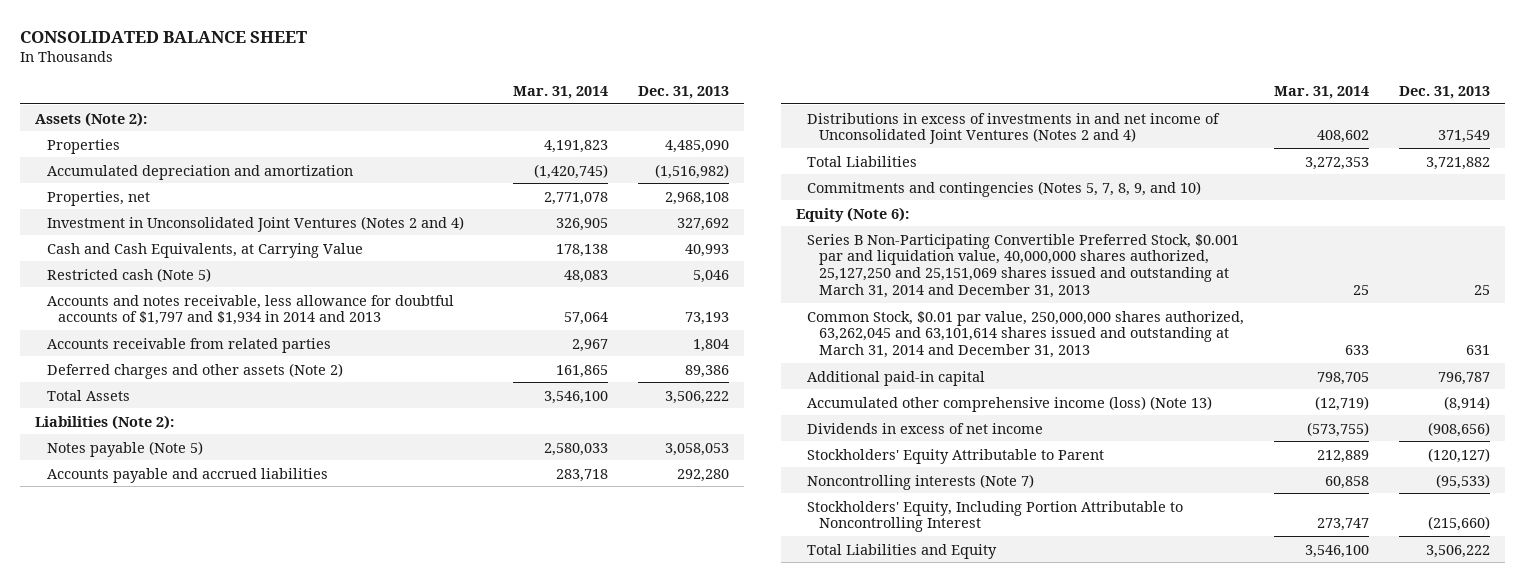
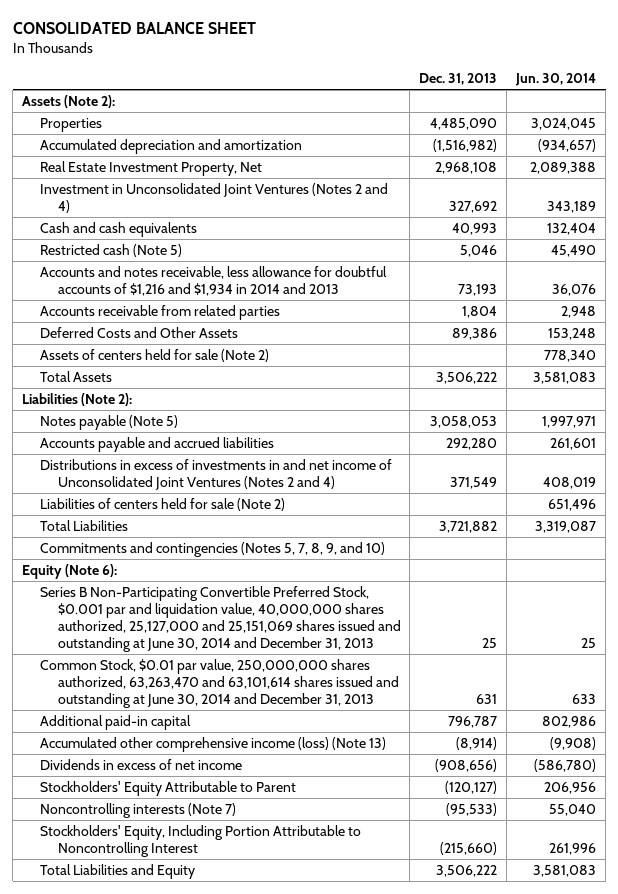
[513,85,609,99] Mar. 31, 2014 -> none
none -> [515,72,597,86] Jun. 30, 2014
[46,190,150,206] Properties, net -> [39,160,262,176] Real Estate Investment Property, Net
[46,242,363,258] Cash and Cash Equivalents, at Carrying Value -> [39,221,197,237] Cash and cash equivalents
[46,294,454,326] Accounts and notes receivable, less allowance for doubtful accounts of $1,797 and $1,934 in 2014 and 2013 -> [39,265,387,296] Accounts and notes receivable, less allowance for doubtful accounts of $1,216 and $1,934 in 2014 and 2013
[46,362,343,379] Deferred charges and other assets (Note 2) -> [39,326,238,338] Deferred Costs and Other Assets
none -> [39,348,269,362] Assets of centers held for sale (Note 2)
none -> [39,497,285,511] Liabilities of centers held for sale (Note 2)
[807,233,1240,299] Series B Non-Participating Convertible Preferred Stock, $0.001 par and liquidation value, 40,000,000 shares authorized, 25,127,250 and 25,151,069 shares issued and outstanding at March 31, 2014 and December 31, 2013 -> [39,585,401,652] Series B Non-Participating Convertible Preferred Stock, $0.001 par and liquidation value, 40,000,000 shares authorized, 25,127,000 and 25,151,069 shares issued and outstanding at June 30, 2014 and December 31, 2013
[807,310,1245,359] Common Stock, $0.01 par value, 250,000,000 shares authorized, 63,262,045 and 63,101,614 shares issued and outstanding at March 31, 2014 and December 31, 2013 -> [39,658,399,708] Common Stock, $0.01 par value, 250,000,000 shares authorized, 63,263,470 and 63,101,614 shares issued and outstanding at June 30, 2014 and December 31, 2013

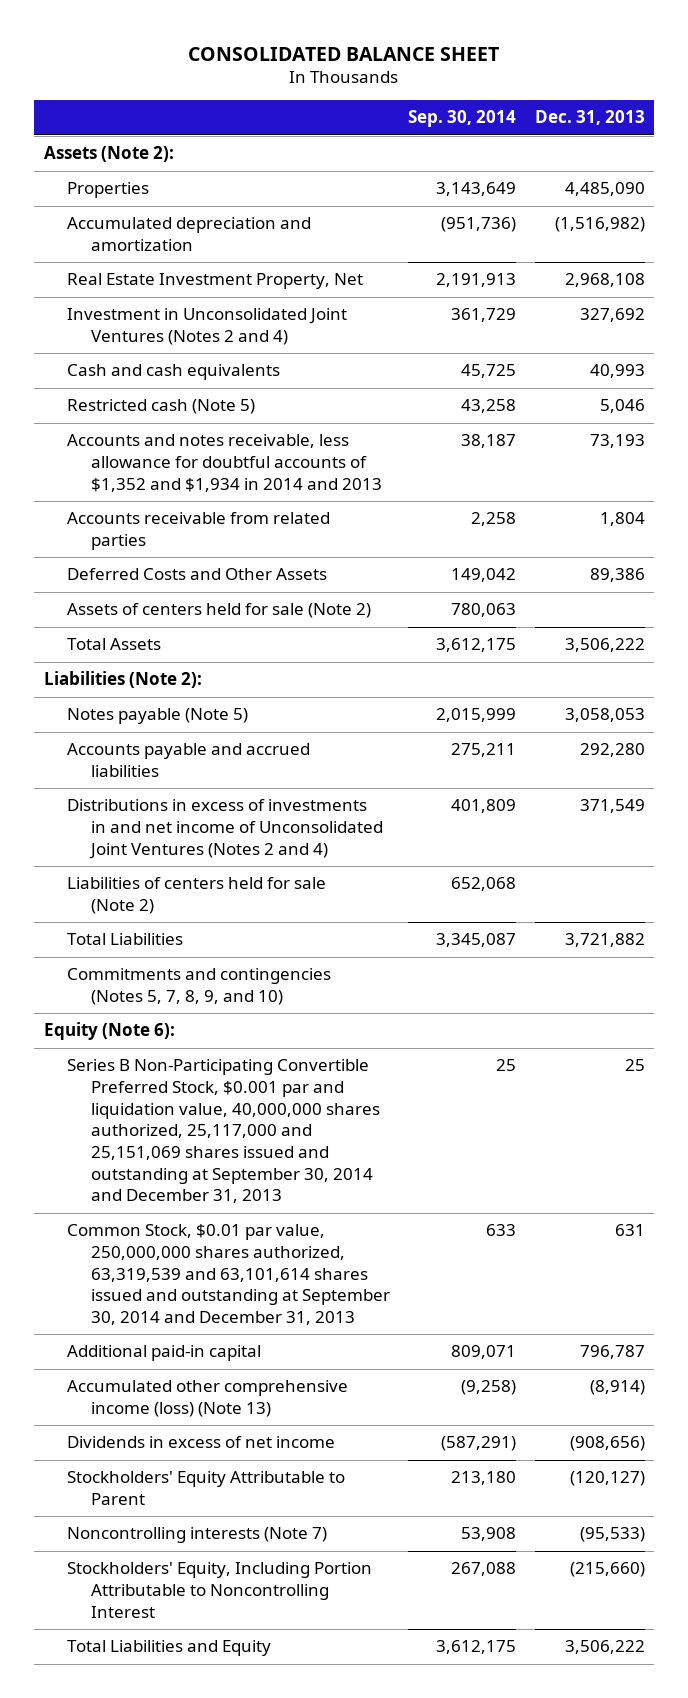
[515,72,597,86] Jun. 30, 2014 -> none
none -> [408,110,517,128] Sep. 30, 2014
[39,265,387,296] Accounts and notes receivable, less allowance for doubtful accounts of $1,216 and $1,934 in 2014 and 2013 -> [67,434,383,492] Accounts and notes receivable, less allowance for doubtful accounts of $1,352 and $1,934 in 2014 and 2013
[39,585,401,652] Series B Non-Participating Convertible Preferred Stock, $0.001 par and liquidation value, 40,000,000 shares authorized, 25,127,000 and 25,151,069 shares issued and outstanding at June 30, 2014 and December 31, 2013 -> [67,1059,381,1204] Series B Non-Participating Convertible Preferred Stock, $0.001 par and liquidation value, 40,000,000 shares authorized, 25,117,000 and 25,151,069 shares issued and outstanding at September 30, 2014 and December 31, 2013
[39,658,399,708] Common Stock, $0.01 par value, 250,000,000 shares authorized, 63,263,470 and 63,101,614 shares issued and outstanding at June 30, 2014 and December 31, 2013 -> [67,1224,391,1325] Common Stock, $0.01 par value, 250,000,000 shares authorized, 63,319,539 and 63,101,614 shares issued and outstanding at September 30, 2014 and December 31, 2013

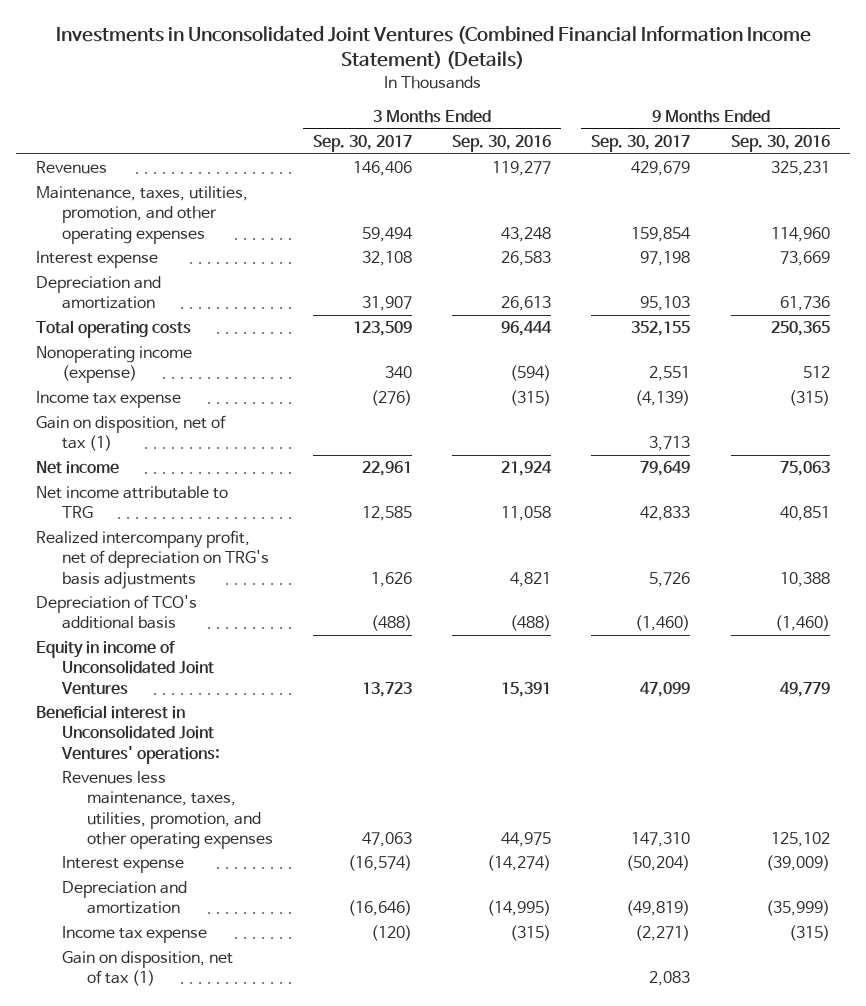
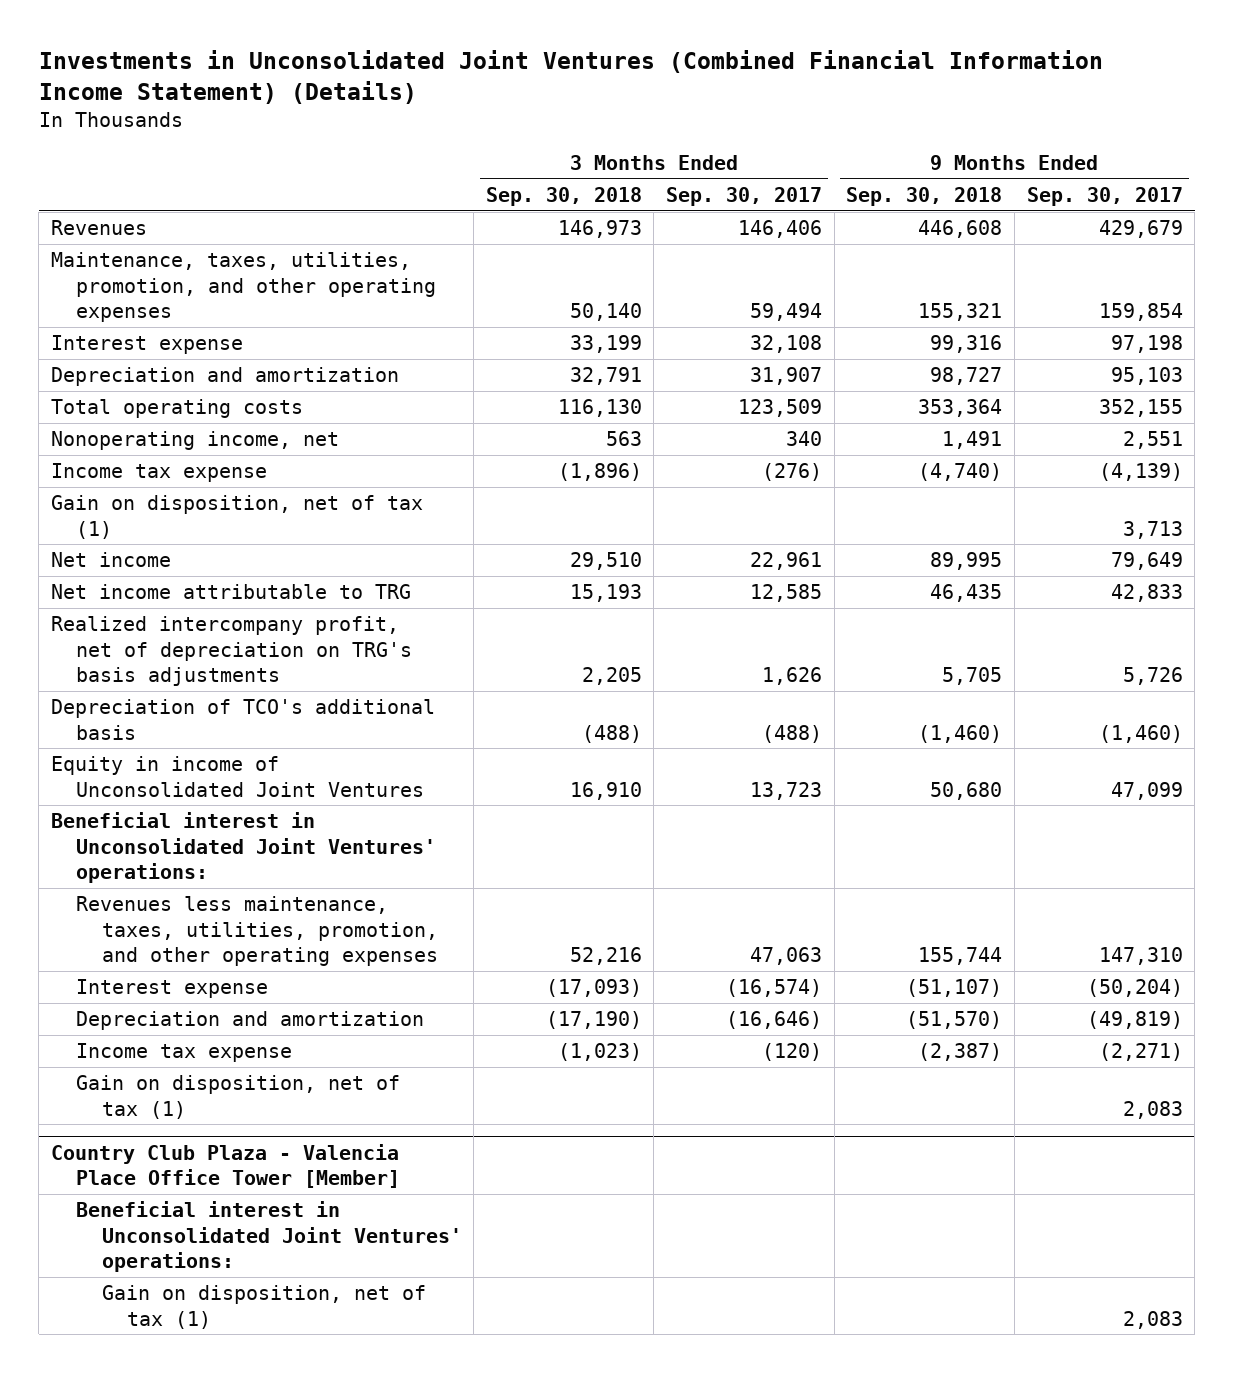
[452,135,552,153] Sep. 30, 2016 -> none
[730,135,830,153] Sep. 30, 2016 -> none
none -> [485,186,642,206] Sep. 30, 2018
none -> [846,186,1003,206] Sep. 30, 2018
[35,346,192,384] Nonoperating income (expense) -> [50,431,339,451] Nonoperating income, net
none -> [50,1143,401,1189] Country Club Plaza - Valencia Place Office Tower [Member]
none -> [76,1201,462,1272] Beneficial interest in Unconsolidated Joint Ventures' operations:
none -> [101,1285,426,1329] Gain on disposition, net of tax (1)

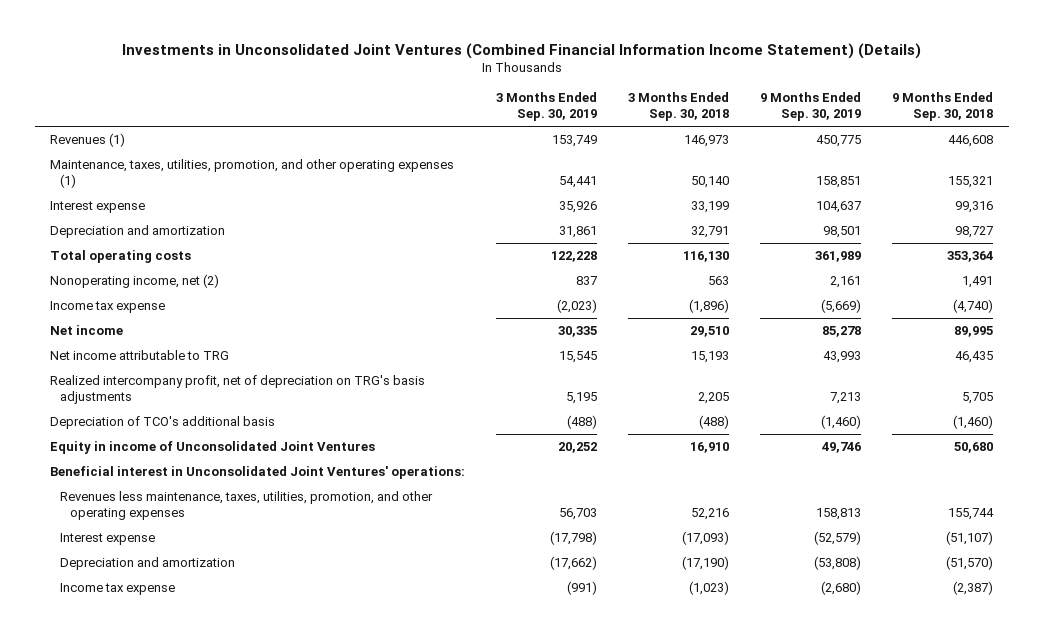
[666,186,823,206] Sep. 30, 2017 -> none
[1026,186,1183,206] Sep. 30, 2017 -> none
none -> [496,92,598,122] 3 Months Ended Sep. 30, 2019
none -> [760,92,862,122] 9 Months Ended Sep. 30, 2019
[50,220,147,236] Revenues -> [50,133,126,148] Revenues (1)
[50,252,437,322] Maintenance, taxes, utilities, promotion, and other operating expenses -> [50,159,455,189] Maintenance, taxes, utilities, promotion, and other operating expenses (1)
[50,431,339,451] Nonoperating income, net -> [50,274,220,289] Nonoperating income, net (2)
[50,495,423,539] Gain on disposition, net of tax (1) -> none
[76,1075,401,1119] Gain on disposition, net of tax (1) -> none
[50,1143,401,1189] Country Club Plaza - Valencia Place Office Tower [Member] -> none
[76,1201,462,1272] Beneficial interest in Unconsolidated Joint Ventures' operations: -> none
[101,1285,426,1329] Gain on disposition, net of tax (1) -> none

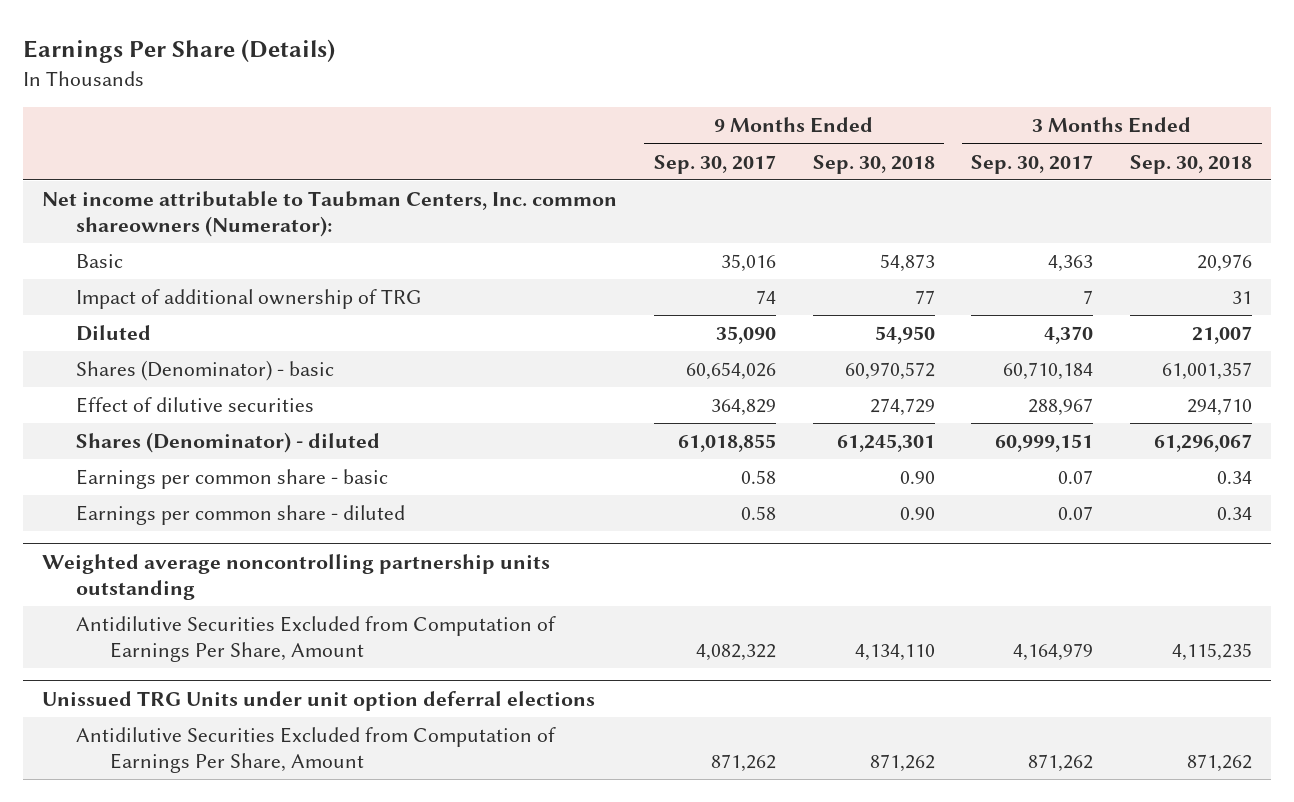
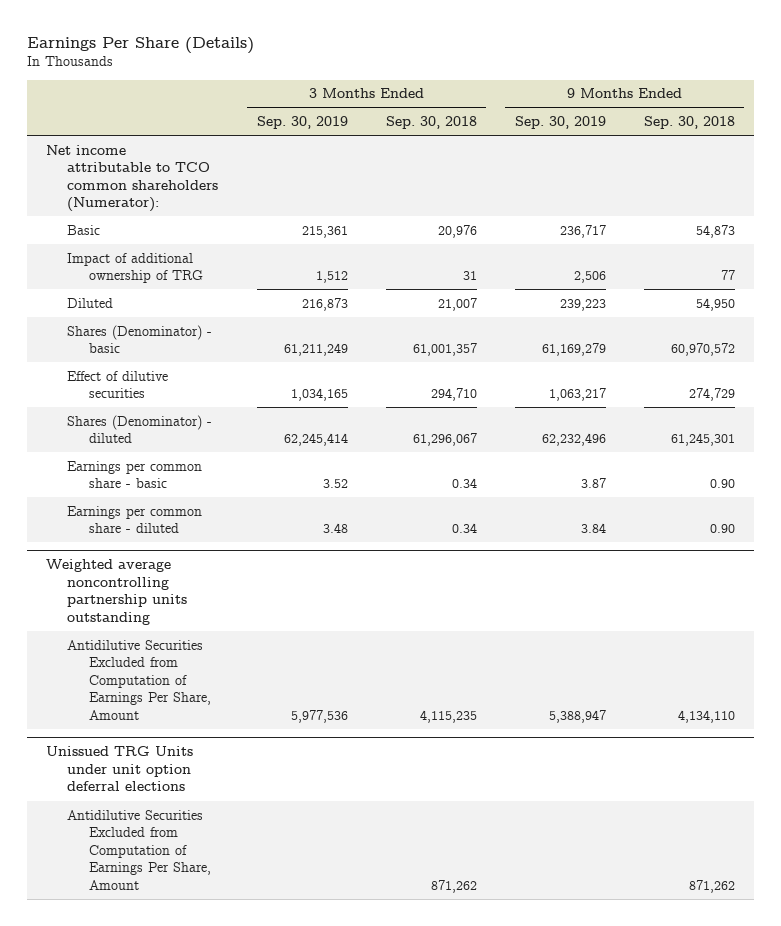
[653,154,776,174] Sep. 30, 2017 -> none
[971,154,1094,174] Sep. 30, 2017 -> none
none -> [256,116,348,130] Sep. 30, 2019
none -> [514,116,606,130] Sep. 30, 2019
[41,191,617,237] Net income attributable to Taubman Centers, Inc. common shareowners (Numerator): -> [45,144,219,213] Net income attributable to TCO common shareholders (Numerator):

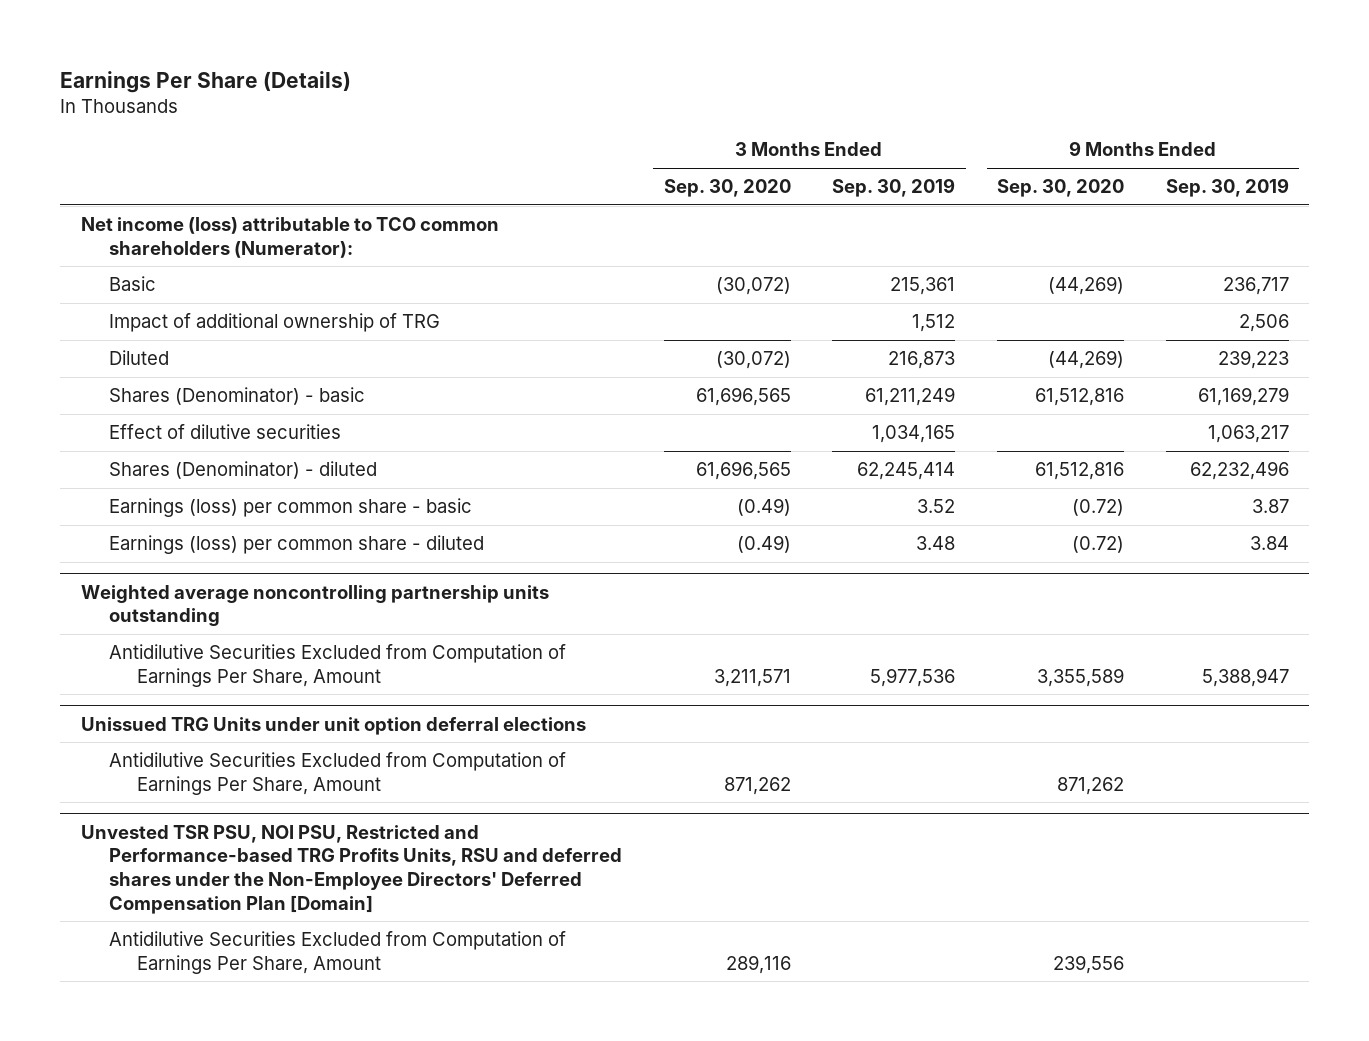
[385,116,477,130] Sep. 30, 2018 -> none
[643,116,735,130] Sep. 30, 2018 -> none
none -> [663,179,791,198] Sep. 30, 2020
none -> [996,179,1124,198] Sep. 30, 2020
[45,144,219,213] Net income attributable to TCO common shareholders (Numerator): -> [80,217,499,258] Net income (loss) attributable to TCO common shareholders (Numerator):
[67,460,203,489] Earnings per common share - basic -> [108,498,472,518] Earnings (loss) per common share - basic
[67,505,203,534] Earnings per common share - diluted -> [108,535,484,555] Earnings (loss) per common share - diluted
none -> [80,824,622,914] Unvested TSR PSU, NOI PSU, Restricted and Performance-based TRG Profits Units, RSU and deferred shares under the Non-Employee Directors' Deferred Compensation Plan [Domain]
none -> [108,931,566,974] Antidilutive Securities Excluded from Computation of Earnings Per Share, Amount

